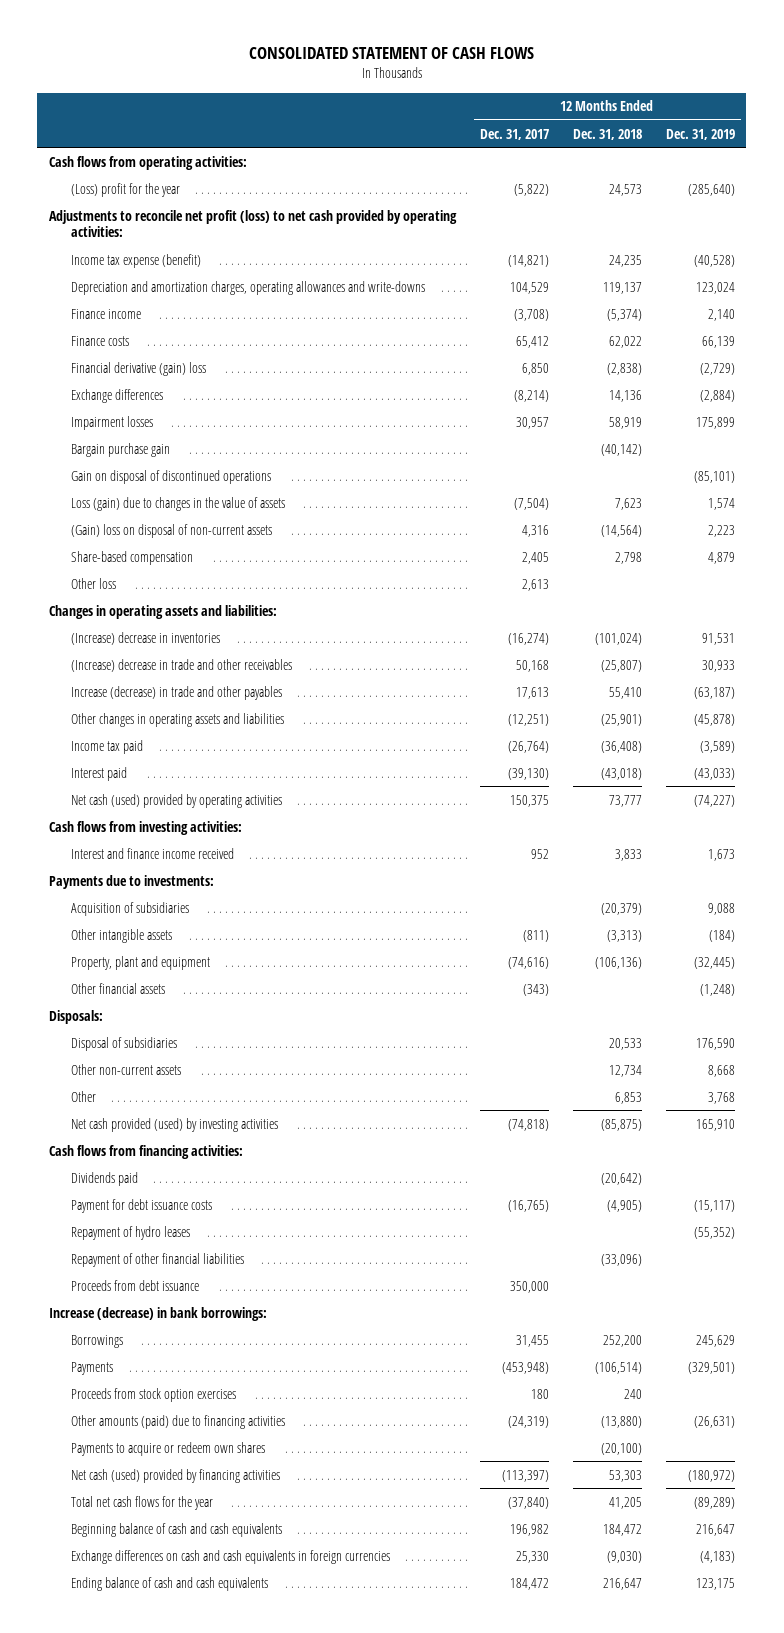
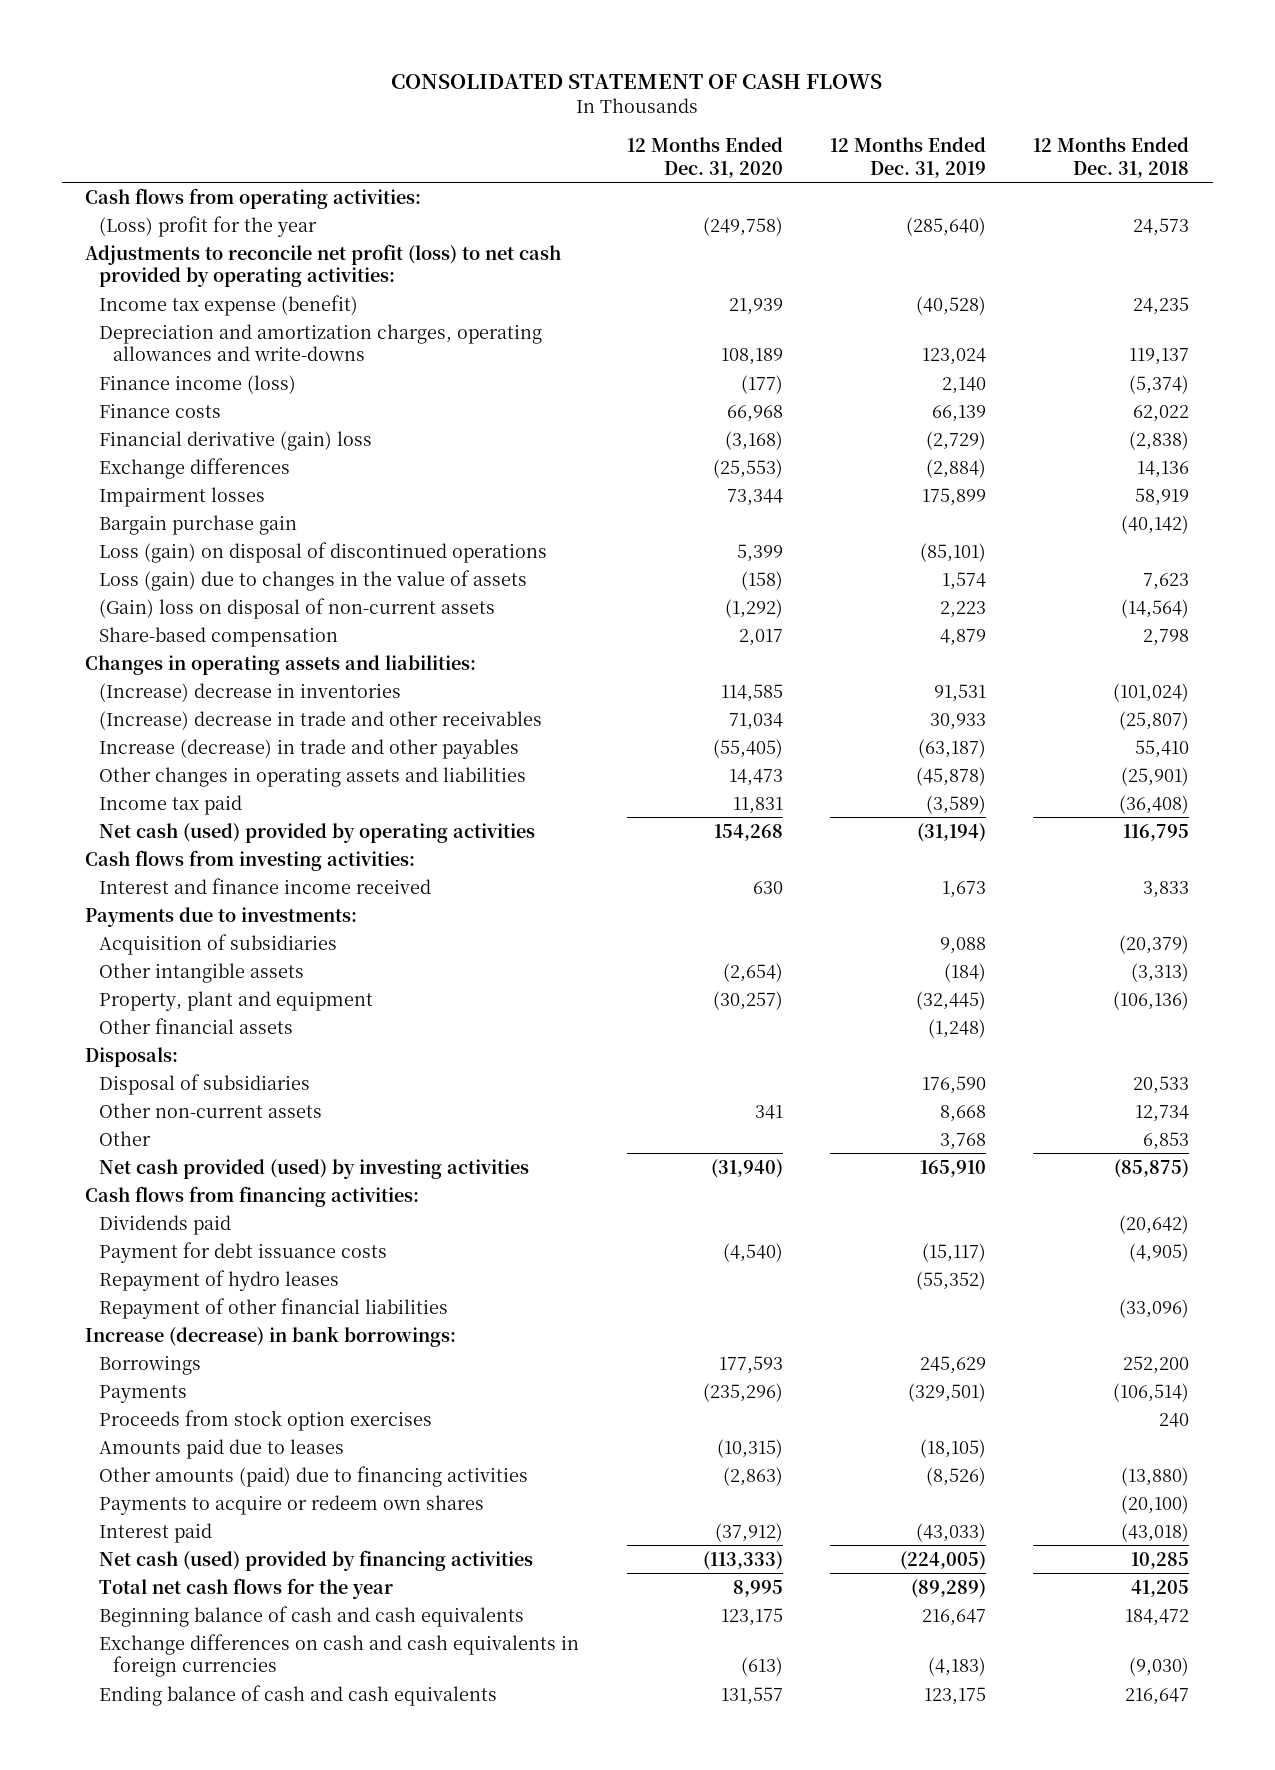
[480,128,550,140] Dec. 31, 2017 -> none
none -> [626,136,783,178] 12 Months Ended Dec. 31, 2020
[71,308,142,319] Finance income -> [99,374,297,394] Finance income (loss)
[71,469,272,484] Gain on disposal of discontinued operations -> [99,541,548,563] Loss (gain) on disposal of discontinued operations
[71,577,117,589] Other loss -> none
[608,794,642,807] 73,777 -> [1123,823,1190,841] 116,795
[693,794,735,807] (74,227) -> [916,822,986,842] (31,194)
[71,1279,200,1291] Proceeds from debt issuance -> none
none -> [99,1438,345,1459] Amounts paid due to leases
[693,1415,735,1428] (26,631) -> [925,1466,986,1486] (8,526)
[71,766,128,781] Interest paid -> [99,1522,213,1543] Interest paid
[608,1469,642,1482] 53,303 -> [1131,1551,1190,1569] 10,285
[687,1469,735,1482] (180,972) -> [899,1550,986,1570] (224,005)

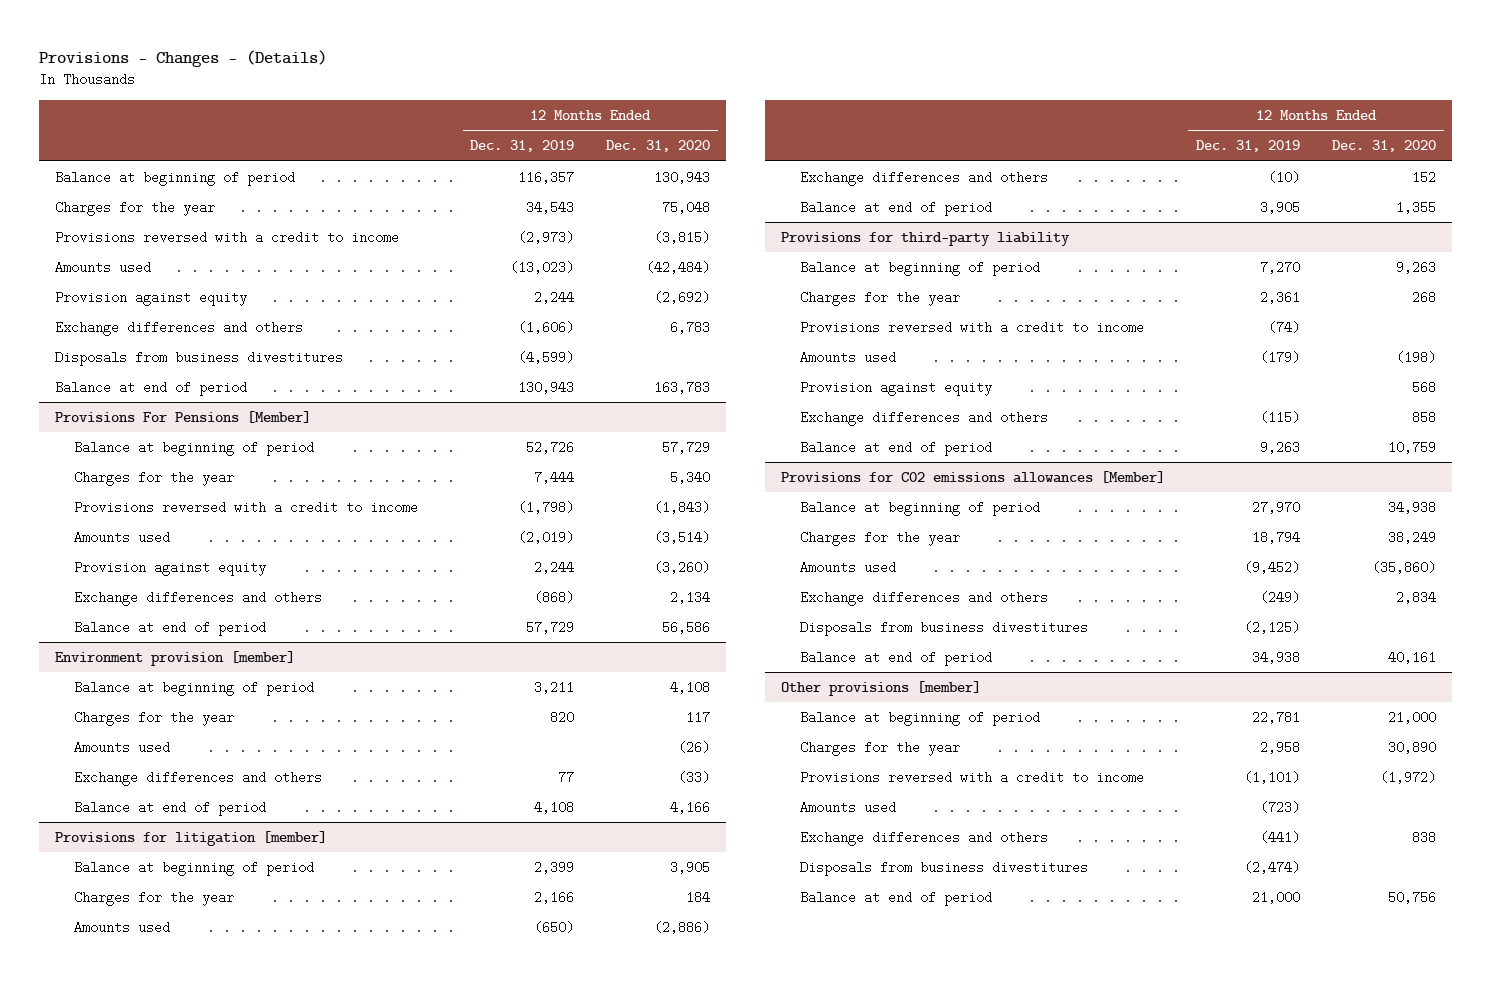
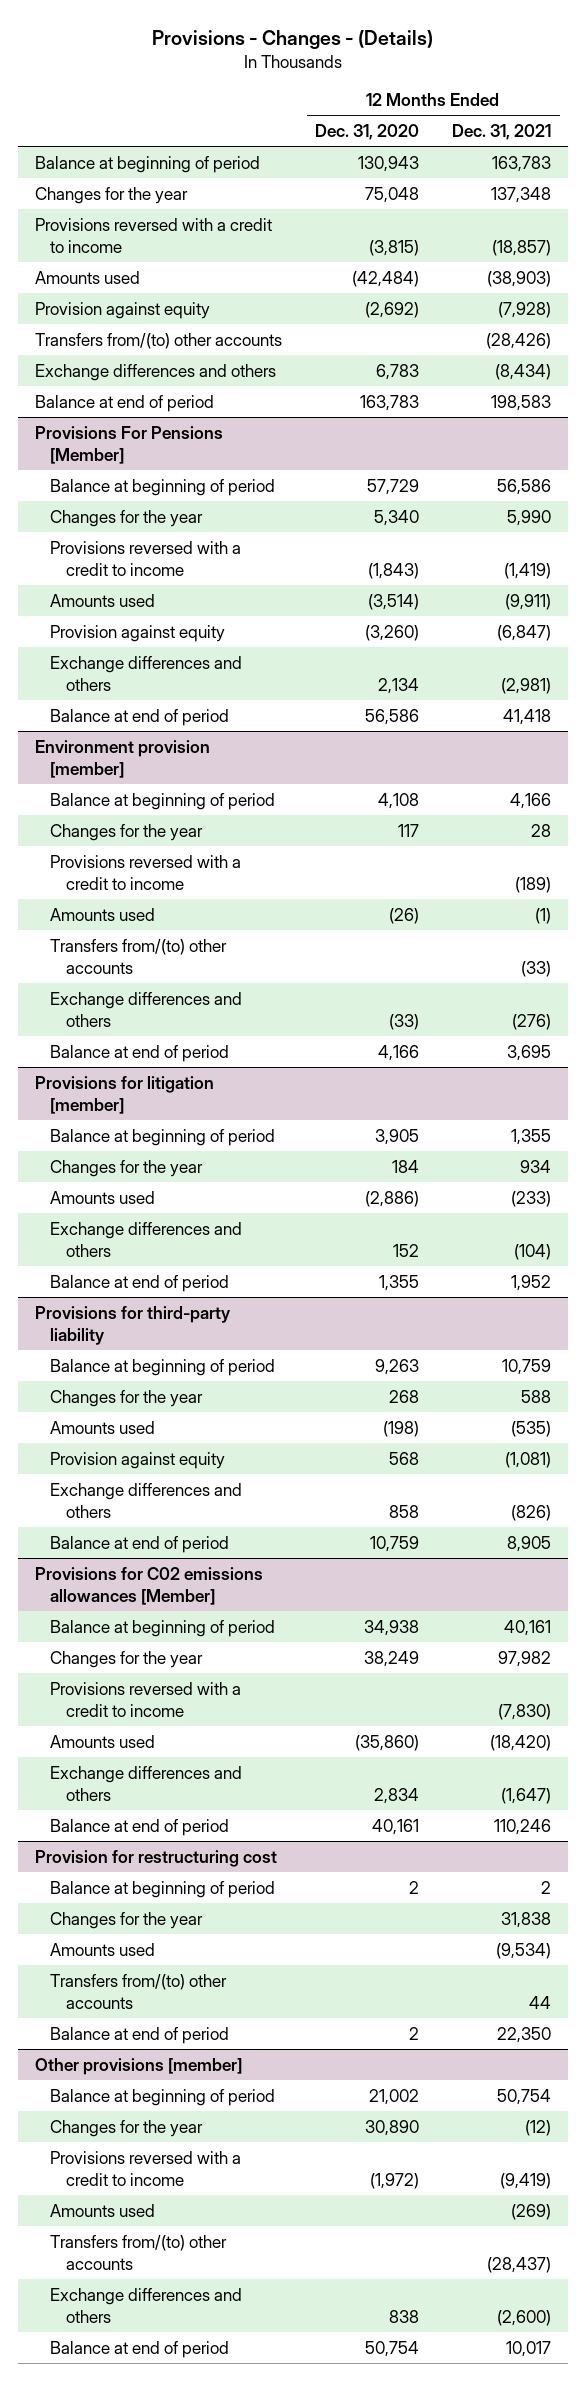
[470,140,575,153] Dec. 31, 2019 -> none
none -> [452,124,552,141] Dec. 31, 2021
[54,200,215,216] Charges for the year -> [35,186,189,204] Changes for the year
none -> [35,332,283,349] Transfers from/(to) other accounts
[54,350,343,366] Disposals from business divestitures -> none
[74,470,235,486] Charges for the year -> [50,509,204,527] Changes for the year
[74,710,235,726] Charges for the year -> [50,823,204,841] Changes for the year
none -> [50,854,242,890] Provisions reversed with a credit to income
none -> [50,938,228,974] Transfers from/(to) other accounts
[74,890,235,906] Charges for the year -> [50,1159,204,1177] Changes for the year
[799,320,1144,334] Provisions reversed with a credit to income -> none
[799,290,960,306] Charges for the year -> [50,1389,204,1407] Changes for the year
[799,530,960,546] Charges for the year -> [50,1650,204,1668] Changes for the year
none -> [50,1681,242,1717] Provisions reversed with a credit to income
[799,620,1088,636] Disposals from business divestitures -> none
none -> [35,1849,278,1867] Provision for restructuring cost
none -> [50,1880,276,1898] Balance at beginning of period
none -> [50,1911,204,1929] Changes for the year
none -> [50,1942,156,1956] Amounts used
none -> [50,1973,228,2009] Transfers from/(to) other accounts
none -> [50,2026,230,2044] Balance at end of period
[1387,710,1436,724] 21,000 -> [369,2088,420,2105] 21,002
[799,740,960,756] Charges for the year -> [50,2119,204,2137] Changes for the year
none -> [50,2234,228,2270] Transfers from/(to) other accounts
[799,860,1088,876] Disposals from business divestitures -> none
[1387,890,1436,904] 50,756 -> [365,2340,420,2357] 50,754

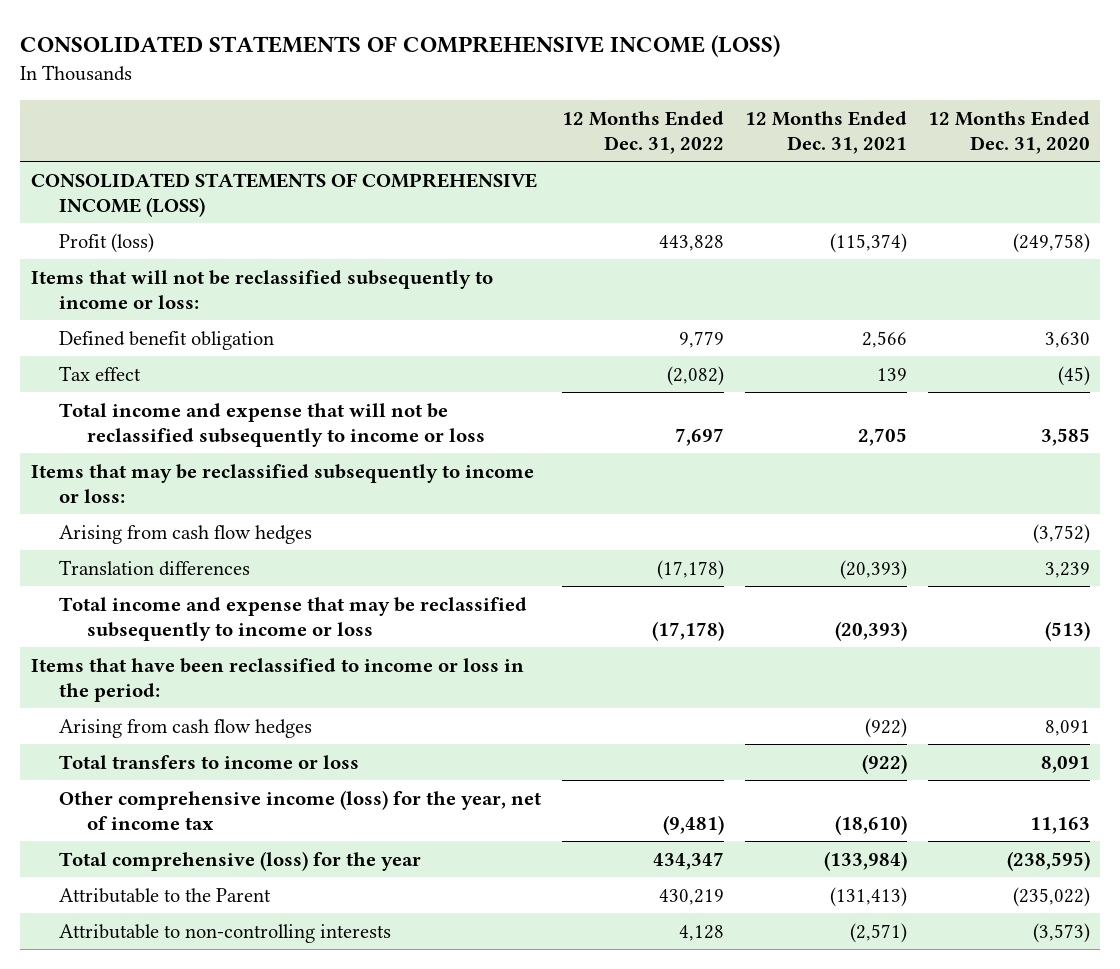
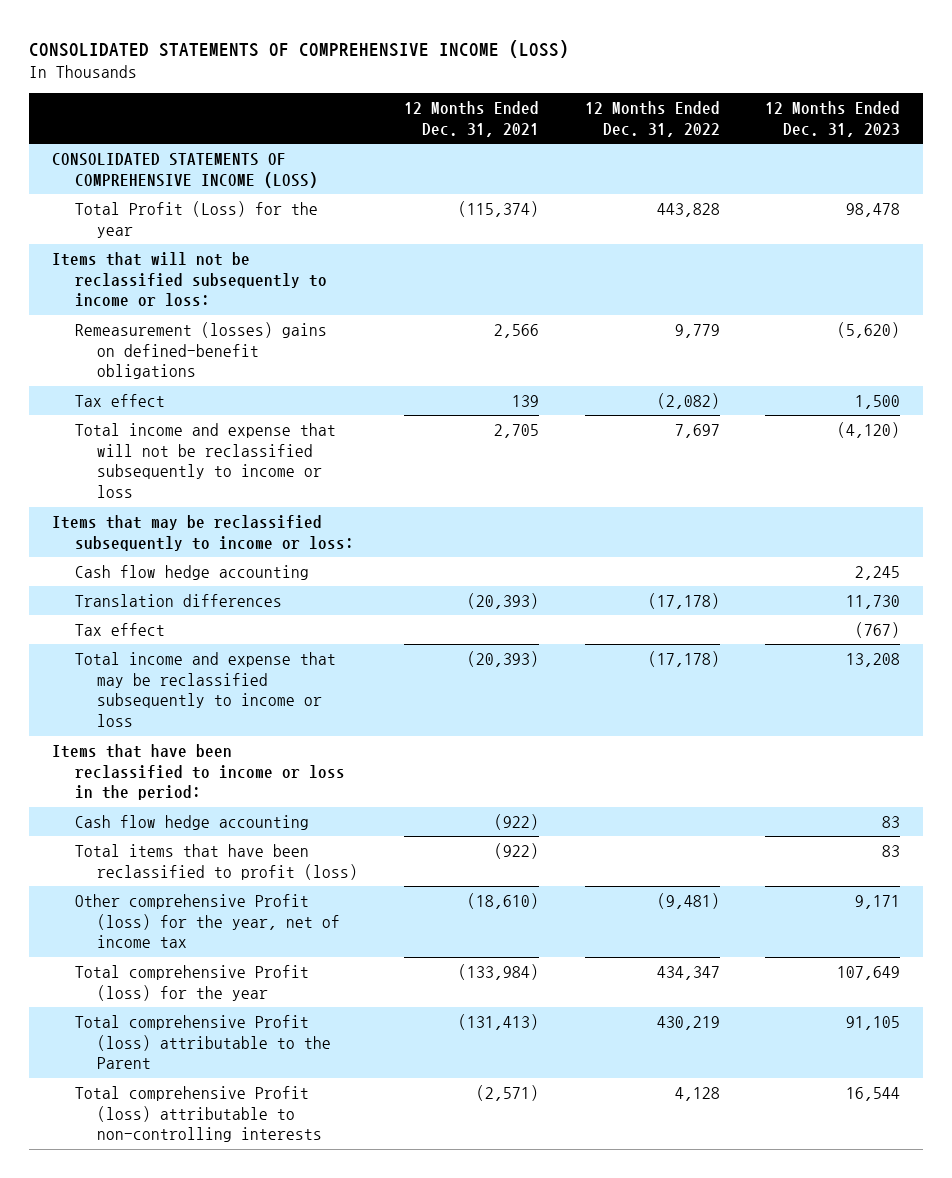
[927,110,1090,154] 12 Months Ended Dec. 31, 2020 -> none
none -> [765,101,901,137] 12 Months Ended Dec. 31, 2023
[58,232,154,253] Profit (loss) -> [74,200,318,238] Total Profit (Loss) for the year
[58,330,274,350] Defined benefit obligation -> [74,321,327,380] Remeasurement (losses) gains on defined-benefit obligations
[58,524,312,544] Arising from cash flow hedges -> [74,564,309,580] Cash flow hedge accounting
none -> [74,622,165,636] Tax effect
[58,718,312,738] Arising from cash flow hedges -> [74,814,309,830] Cash flow hedge accounting
[58,754,359,769] Total transfers to income or loss -> [74,843,359,880] Total items that have been reclassified to profit (loss)
[58,789,541,830] Other comprehensive income (loss) for the year, net of income tax -> [74,893,341,949] Other comprehensive Profit (loss) for the year, net of income tax
[58,850,421,871] Total comprehensive (loss) for the year -> [74,964,309,1001] Total comprehensive Profit (loss) for the year
[58,887,271,903] Attributable to the Parent -> [74,1014,332,1070] Total comprehensive Profit (loss) attributable to the Parent
[58,923,391,943] Attributable to non-controlling interests -> [74,1085,323,1143] Total comprehensive Profit (loss) attributable to non-controlling interests

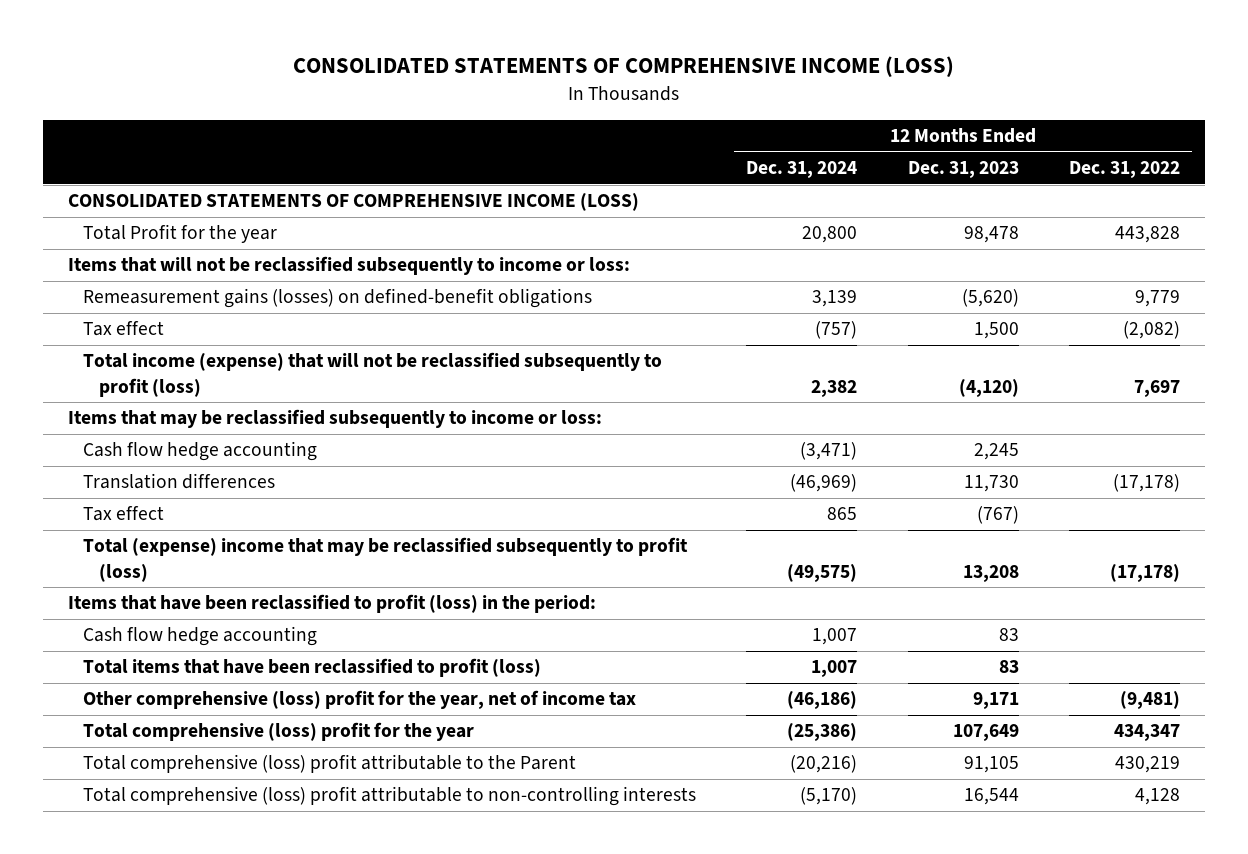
[404,101,540,137] 12 Months Ended Dec. 31, 2021 -> none
none -> [746,161,858,179] Dec. 31, 2024
[74,200,318,238] Total Profit (Loss) for the year -> [83,224,278,244] Total Profit for the year
[74,321,327,380] Remeasurement (losses) gains on defined-benefit obligations -> [83,288,593,309] Remeasurement gains (losses) on defined-benefit obligations
[74,422,336,499] Total income and expense that will not be reclassified subsequently to income or loss -> [83,352,663,397] Total income (expense) that will not be reclassified subsequently to profit (loss)
[74,651,336,728] Total income and expense that may be reclassified subsequently to income or loss -> [83,537,689,582] Total (expense) income that may be reclassified subsequently to profit (loss)
[51,743,345,801] Items that have been reclassified to income or loss in the period: -> [67,594,596,614] Items that have been reclassified to profit (loss) in the period:
[74,893,341,949] Other comprehensive Profit (loss) for the year, net of income tax -> [83,690,637,710] Other comprehensive (loss) profit for the year, net of income tax
[74,964,309,1001] Total comprehensive Profit (loss) for the year -> [83,722,475,742] Total comprehensive (loss) profit for the year
[74,1014,332,1070] Total comprehensive Profit (loss) attributable to the Parent -> [83,754,577,774] Total comprehensive (loss) profit attributable to the Parent
[74,1085,323,1143] Total comprehensive Profit (loss) attributable to non-controlling interests -> [83,786,697,807] Total comprehensive (loss) profit attributable to non-controlling interests

